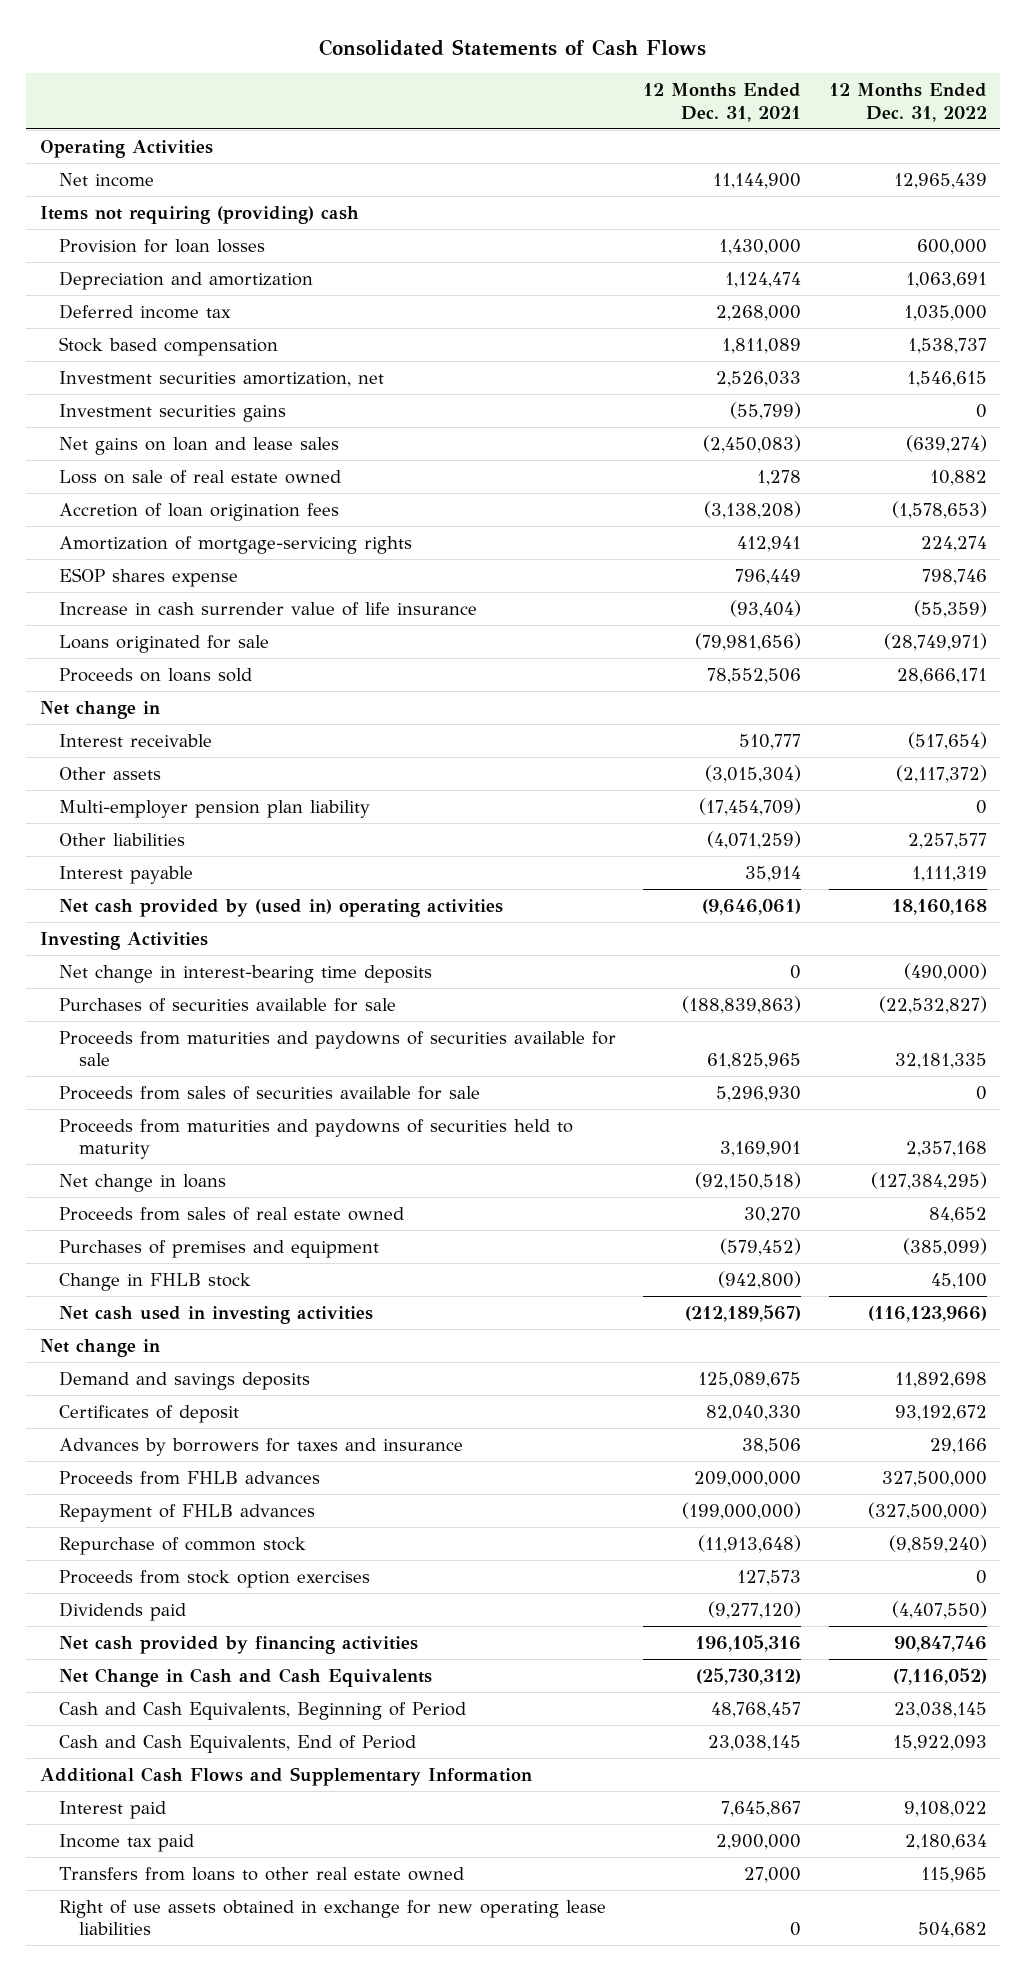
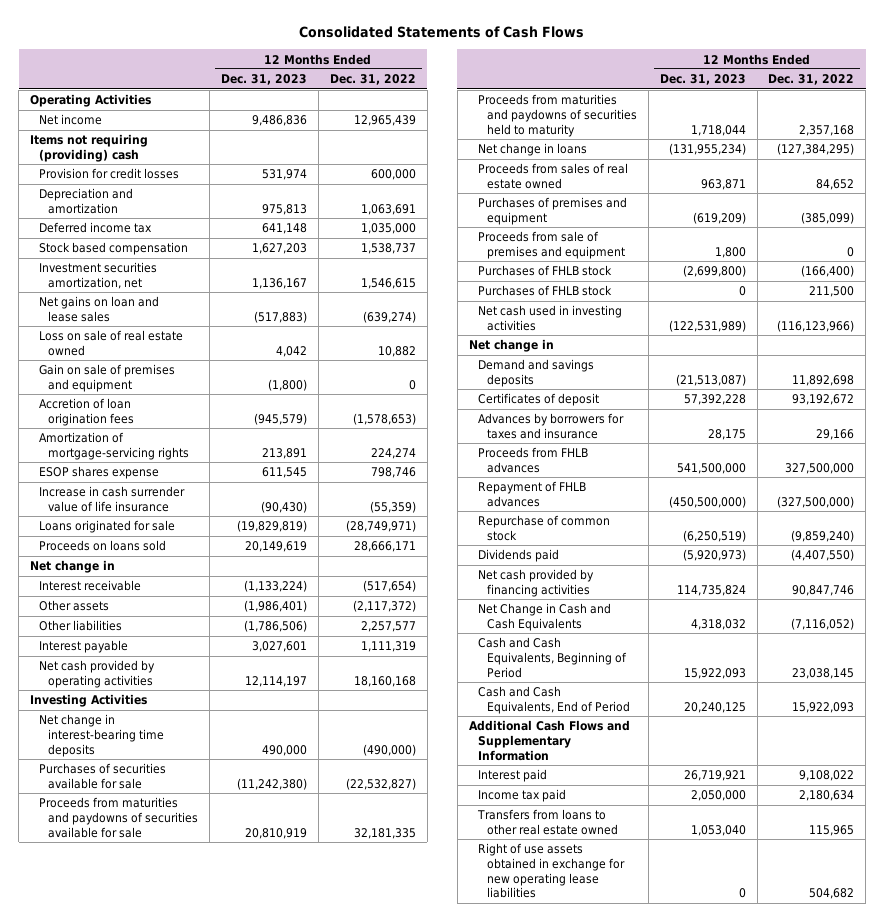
[643,83,802,122] 12 Months Ended Dec. 31, 2021 -> none
none -> [221,74,308,86] Dec. 31, 2023
[59,238,266,253] Provision for loan losses -> [39,168,180,180] Provision for credit losses
[59,403,287,422] Investment securities gains -> none
none -> [39,364,176,392] Gain on sale of premises and equipment
[59,799,371,818] Multi-employer pension plan liability -> none
[59,898,504,917] Net cash provided by (used in) operating activities -> [39,660,156,688] Net cash provided by operating activities
[59,1085,481,1100] Proceeds from sales of securities available for sale -> none
[59,1272,252,1291] Change in FHLB stock -> none
none -> [477,231,625,259] Proceeds from sale of premises and equipment
none -> [477,265,612,277] Purchases of FHLB stock
none -> [477,285,612,297] Purchases of FHLB stock
[59,1569,371,1588] Proceeds from stock option exercises -> none

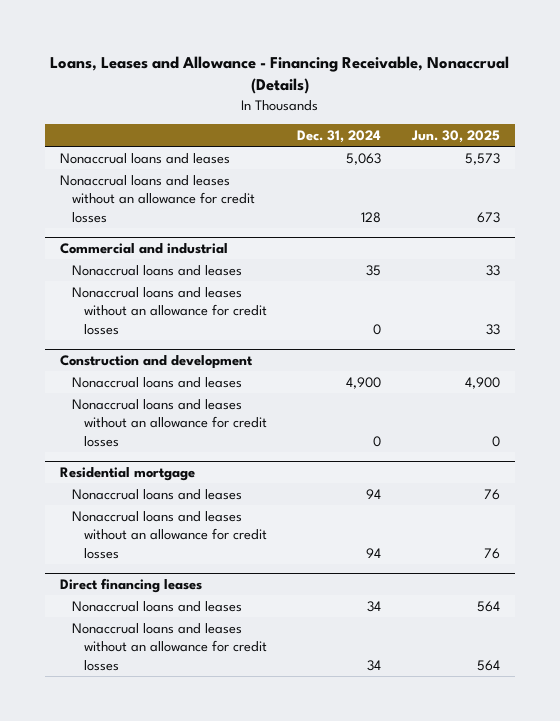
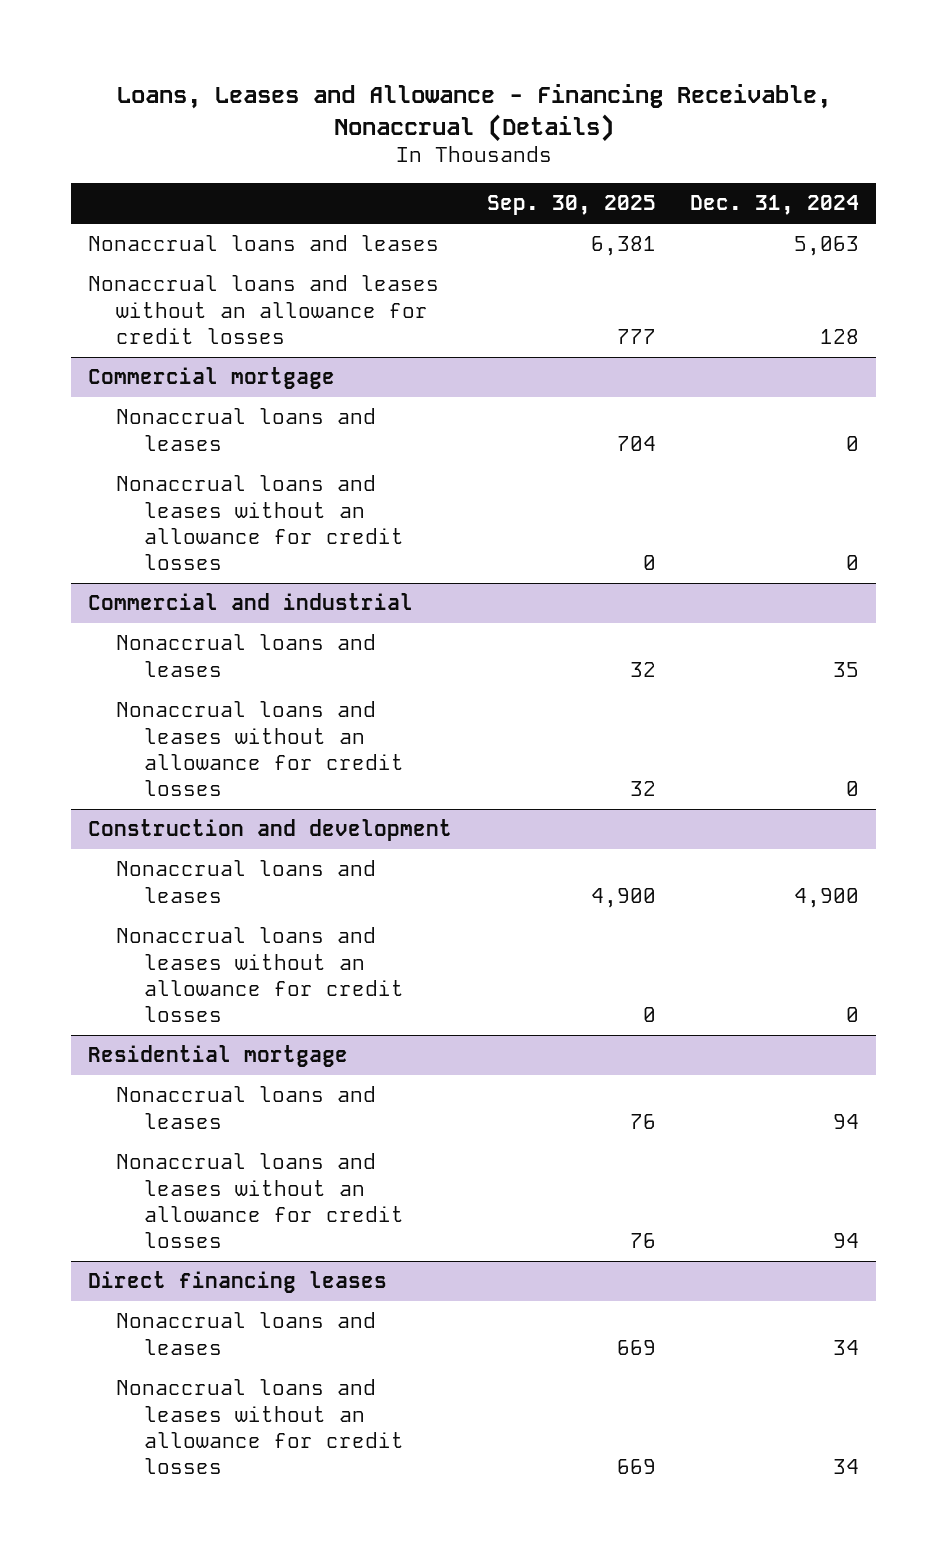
[410,130,500,144] Jun. 30, 2025 -> none
none -> [486,195,656,216] Sep. 30, 2025
none -> [88,367,336,390] Commercial mortgage
none -> [116,408,377,451] Nonaccrual loans and leases
none -> [116,475,404,571] Nonaccrual loans and leases without an allowance for credit losses

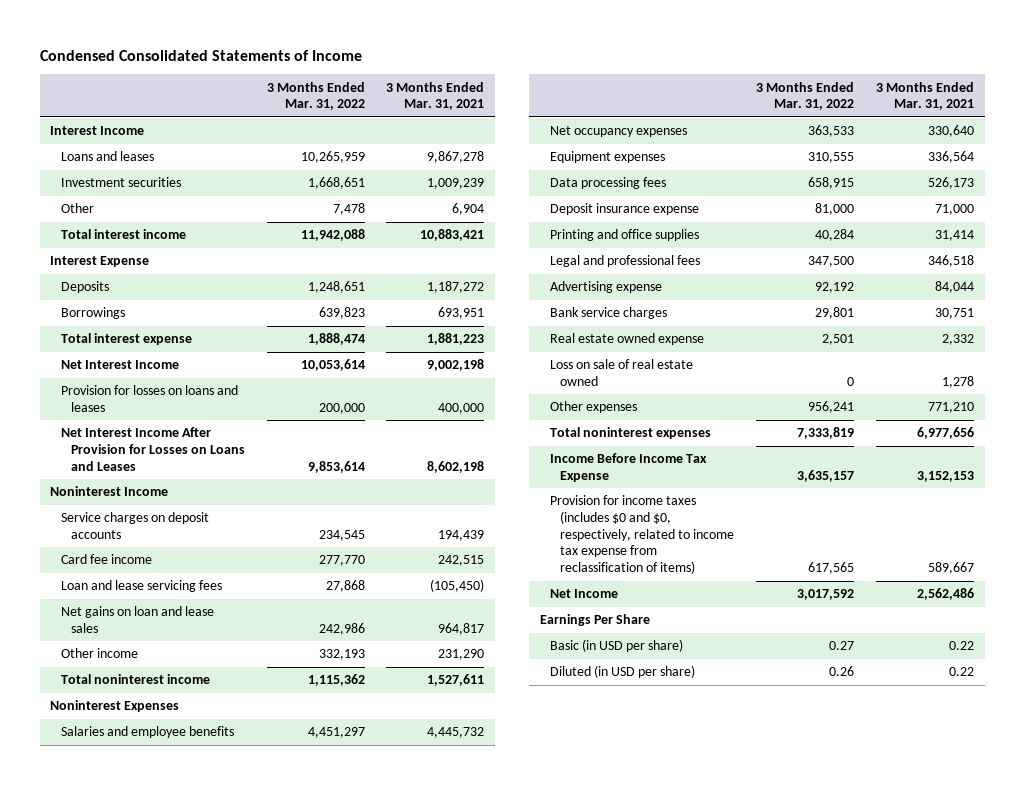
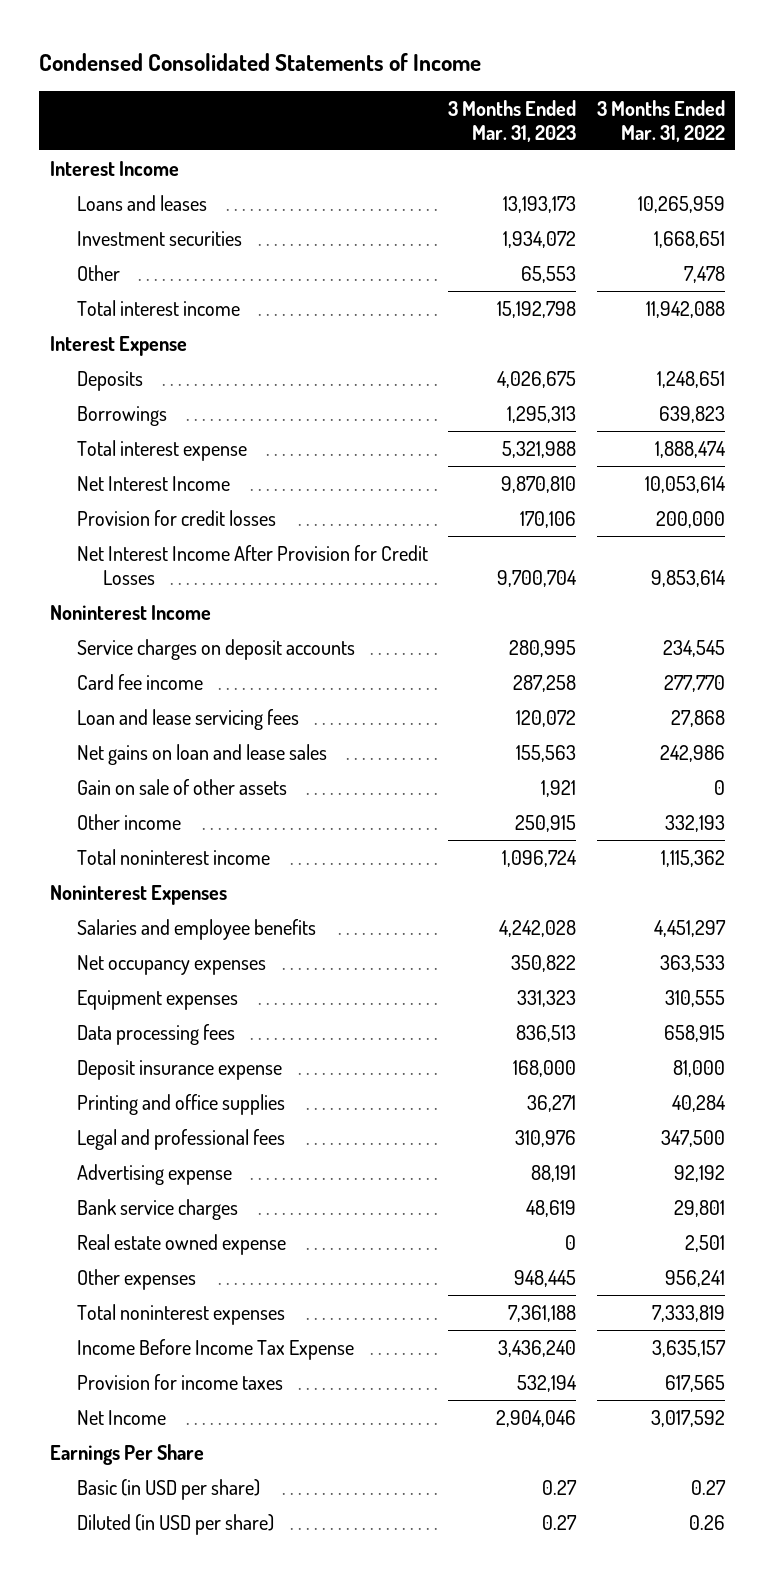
[386,81,485,111] 3 Months Ended Mar. 31, 2021 -> none
none -> [448,99,577,143] 3 Months Ended Mar. 31, 2023
[60,385,238,412] Provision for losses on loans and leases -> none
none -> [76,509,276,526] Provision for credit losses
[60,427,245,471] Net Interest Income After Provision for Losses on Loans and Leases -> [76,544,428,586] Net Interest Income After Provision for Credit Losses
none -> [76,778,287,795] Gain on sale of other assets
[550,359,694,386] Loss on sale of real estate owned -> none
[550,495,735,575] Provision for income taxes (includes $0 and $0, respectively, related to income tax expense from reclassification of items) -> [76,1373,283,1390] Provision for income taxes

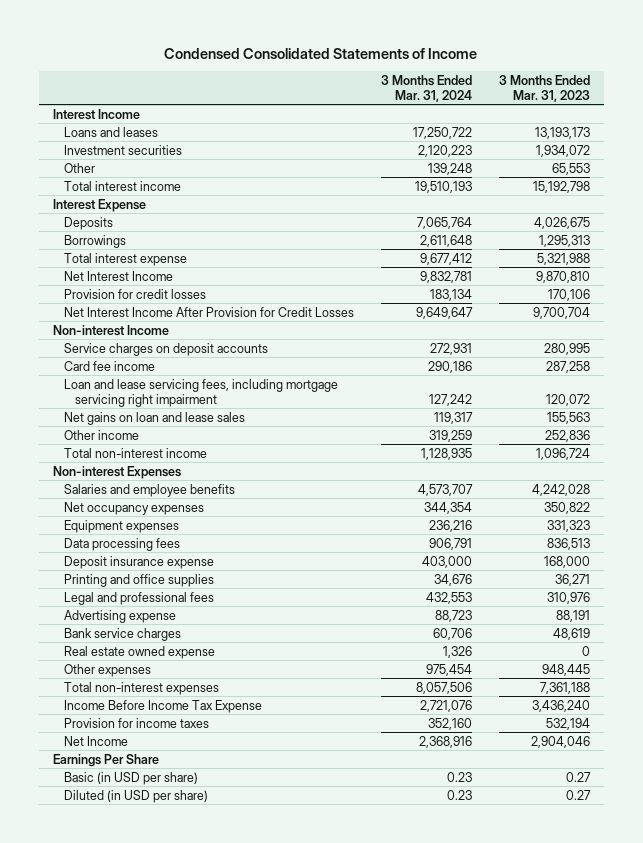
[596,99,725,143] 3 Months Ended Mar. 31, 2022 -> none
none -> [380,74,472,102] 3 Months Ended Mar. 31, 2024
[49,604,211,620] Noninterest Income -> [52,324,169,336] Non-interest Income
[76,708,299,730] Loan and lease servicing fees -> [63,378,338,407] Loan and lease servicing fees, including mortgage servicing right impairment
[76,778,287,795] Gain on sale of other assets -> none
[515,814,577,832] 250,915 -> [545,429,591,442] 252,836
[76,848,270,865] Total noninterest income -> [63,447,207,458] Total non-interest income
[49,884,227,905] Noninterest Expenses -> [52,465,181,479] Non-interest Expenses
[76,1303,285,1325] Total noninterest expenses -> [63,681,219,695] Total non-interest expenses

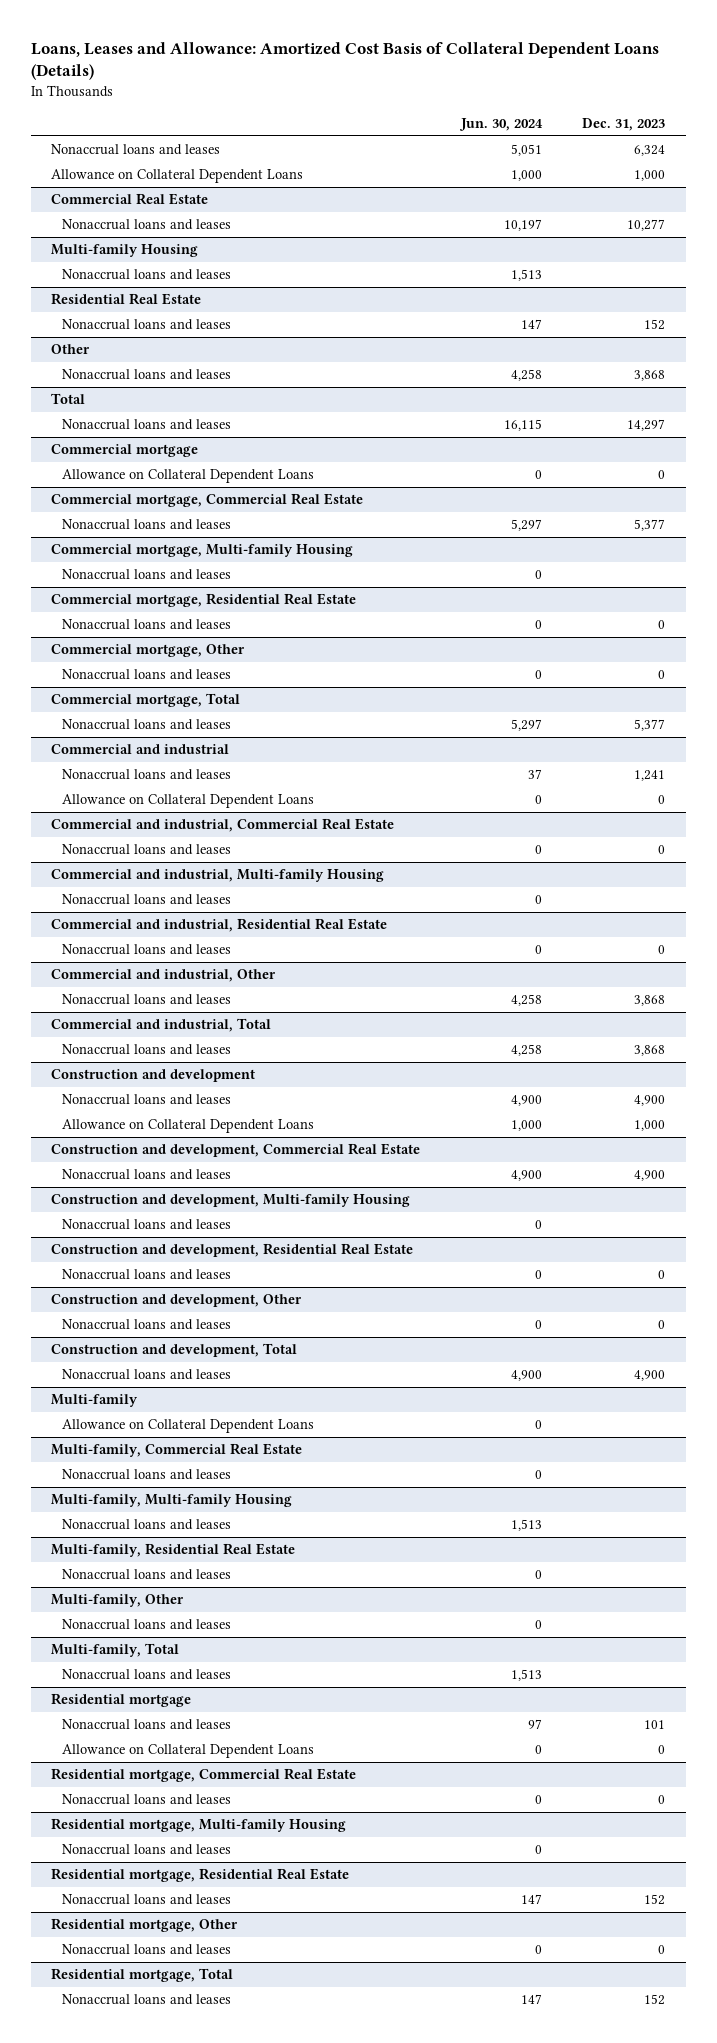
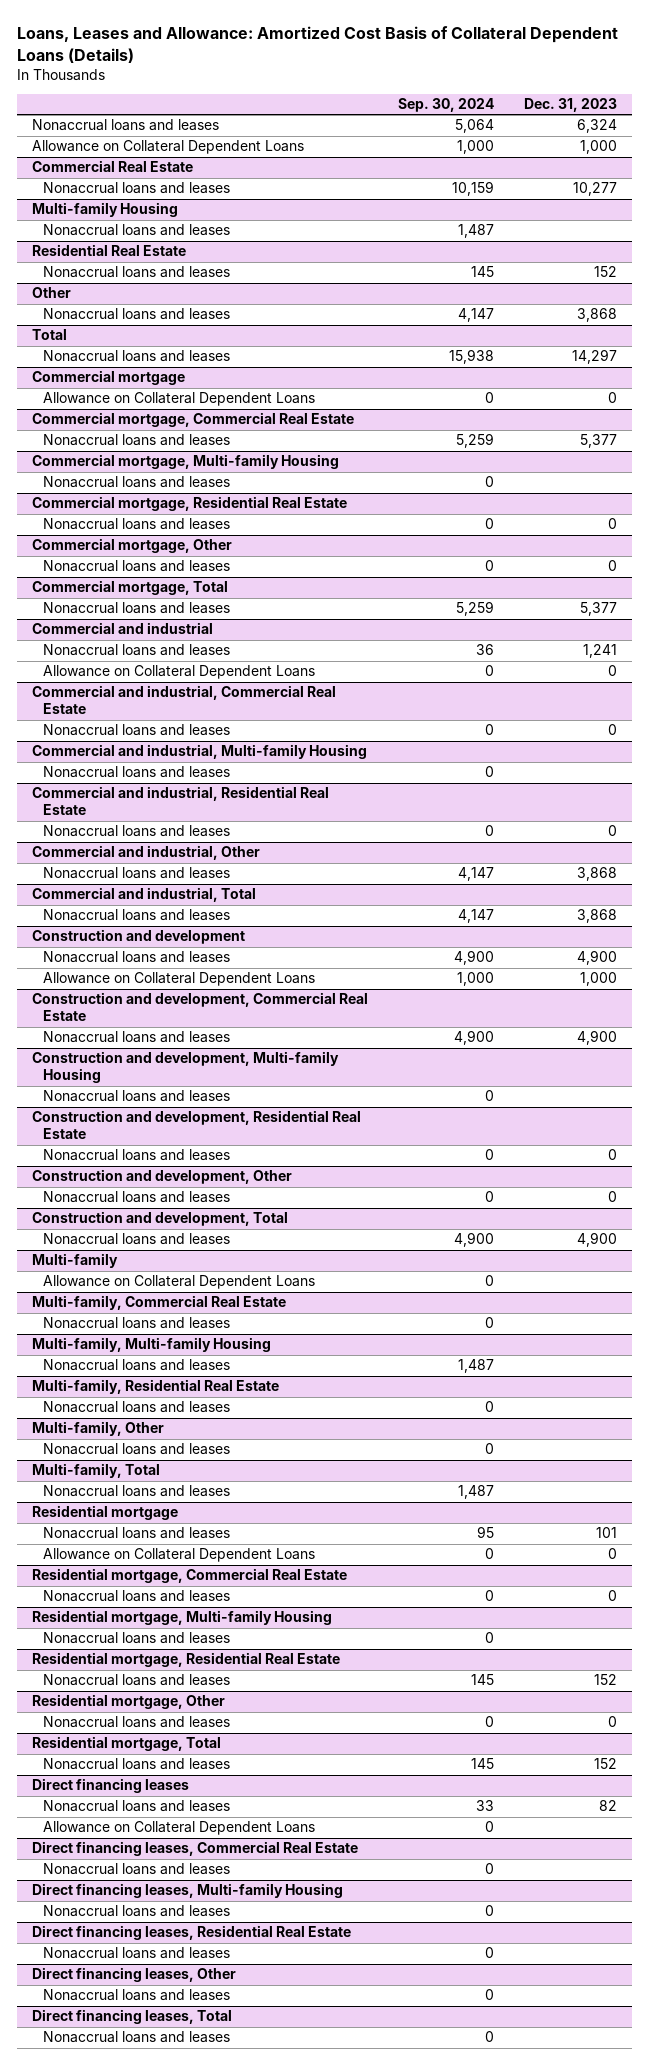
[458,117,543,131] Jun. 30, 2024 -> none
none -> [397,98,494,113] Sep. 30, 2024
none -> [32,1778,190,1794] Direct financing leases
none -> [43,1800,231,1813] Nonaccrual loans and leases
none -> [43,1821,316,1836] Allowance on Collateral Dependent Loans
none -> [32,1841,359,1857] Direct financing leases, Commercial Real Estate
none -> [43,1863,231,1876] Nonaccrual loans and leases
none -> [32,1883,344,1899] Direct financing leases, Multi-family Housing
none -> [43,1905,231,1918] Nonaccrual loans and leases
none -> [32,1925,352,1941] Direct financing leases, Residential Real Estate
none -> [43,1947,231,1960] Nonaccrual loans and leases
none -> [32,1967,237,1983] Direct financing leases, Other
none -> [43,1989,231,2002] Nonaccrual loans and leases
none -> [32,2009,233,2025] Direct financing leases, Total
none -> [43,2031,231,2044] Nonaccrual loans and leases

